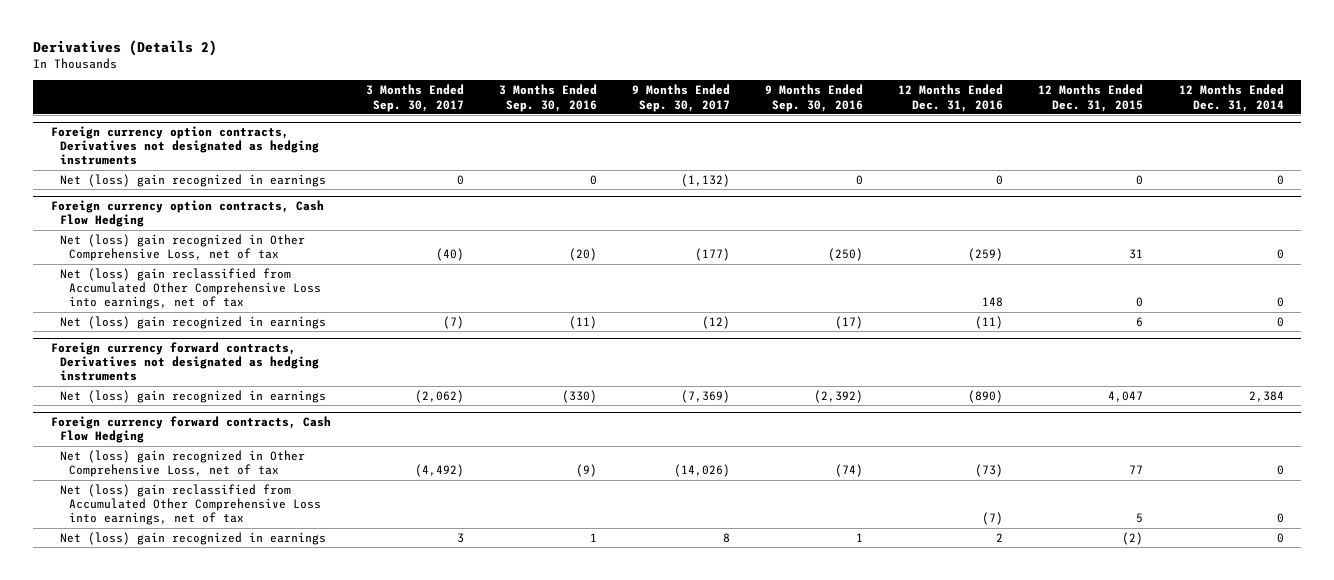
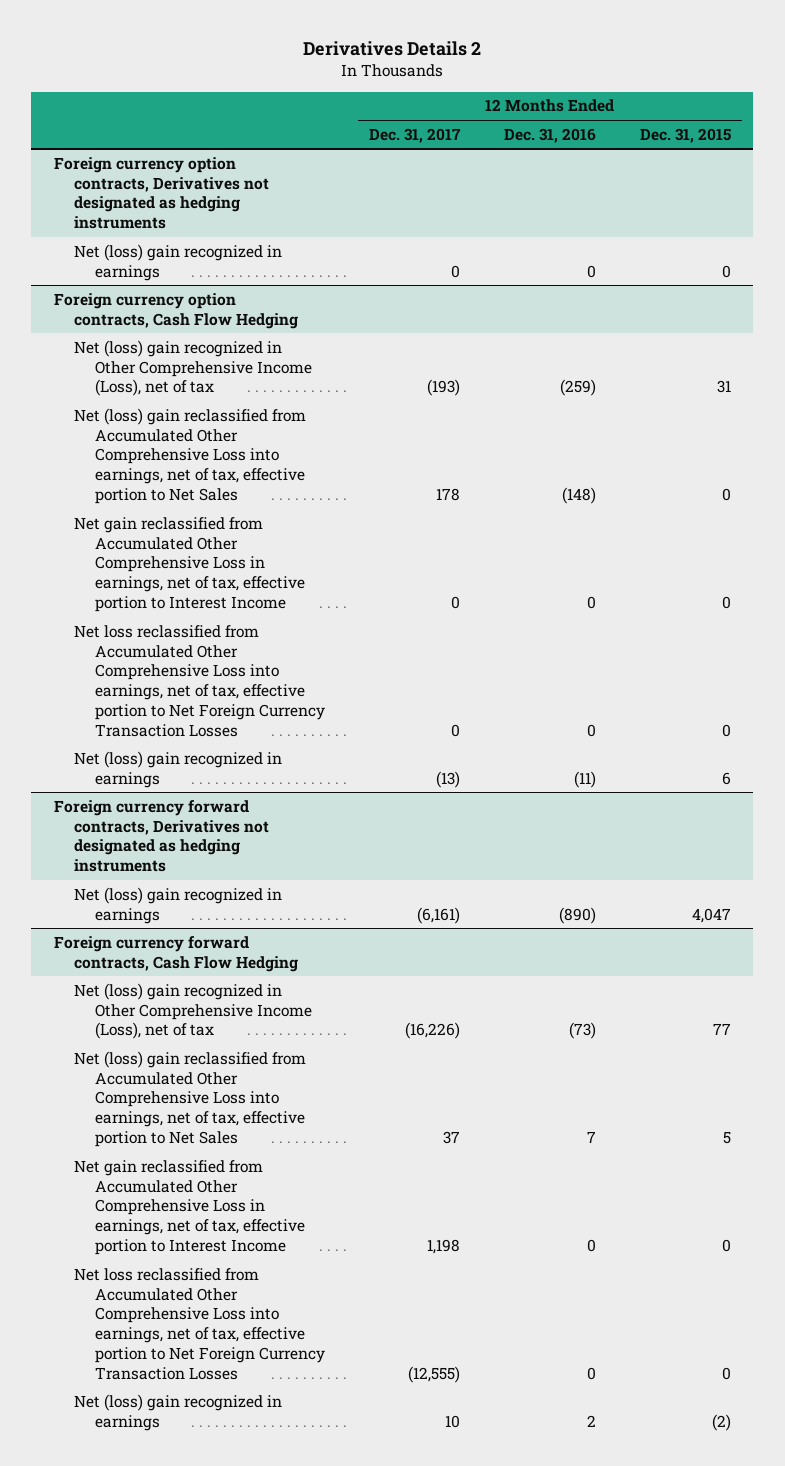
[32,39,217,56] Derivatives (Details 2) -> [303,41,482,57] Derivatives Details 2
[365,84,464,112] 3 Months Ended Sep. 30, 2017 -> none
[498,84,597,112] 3 Months Ended Sep. 30, 2016 -> none
[632,84,731,112] 9 Months Ended Sep. 30, 2017 -> none
[765,84,864,112] 9 Months Ended Sep. 30, 2016 -> none
[1178,84,1284,112] 12 Months Ended Dec. 31, 2014 -> none
none -> [369,127,462,143] Dec. 31, 2017
[59,233,305,262] Net (loss) gain recognized in Other Comprehensive Loss, net of tax -> [74,339,312,397] Net (loss) gain recognized in Other Comprehensive Income (Loss), net of tax
[59,267,322,310] Net (loss) gain reclassified from Accumulated Other Comprehensive Loss into earnings, net of tax -> [74,407,307,505] Net (loss) gain reclassified from Accumulated Other Comprehensive Loss into earnings, net of tax, effective portion to Net Sales
[982,297,1004,308] 148 -> [562,487,597,505] (148)
none -> [74,516,305,613] Net gain reclassified from Accumulated Other Comprehensive Loss in earnings, net of tax, effective portion to Interest Income
none -> [74,624,325,737] Net loss reclassified from Accumulated Other Comprehensive Loss into earnings, net of tax, effective portion to Net Foreign Currency Transaction Losses
[59,449,305,478] Net (loss) gain recognized in Other Comprehensive Loss, net of tax -> [74,982,312,1040] Net (loss) gain recognized in Other Comprehensive Income (Loss), net of tax
[59,483,322,526] Net (loss) gain reclassified from Accumulated Other Comprehensive Loss into earnings, net of tax -> [74,1050,307,1148] Net (loss) gain reclassified from Accumulated Other Comprehensive Loss into earnings, net of tax, effective portion to Net Sales
[982,512,1004,526] (7) -> [587,1131,597,1144] 7
none -> [74,1159,305,1256] Net gain reclassified from Accumulated Other Comprehensive Loss in earnings, net of tax, effective portion to Interest Income
none -> [74,1267,325,1380] Net loss reclassified from Accumulated Other Comprehensive Loss into earnings, net of tax, effective portion to Net Foreign Currency Transaction Losses

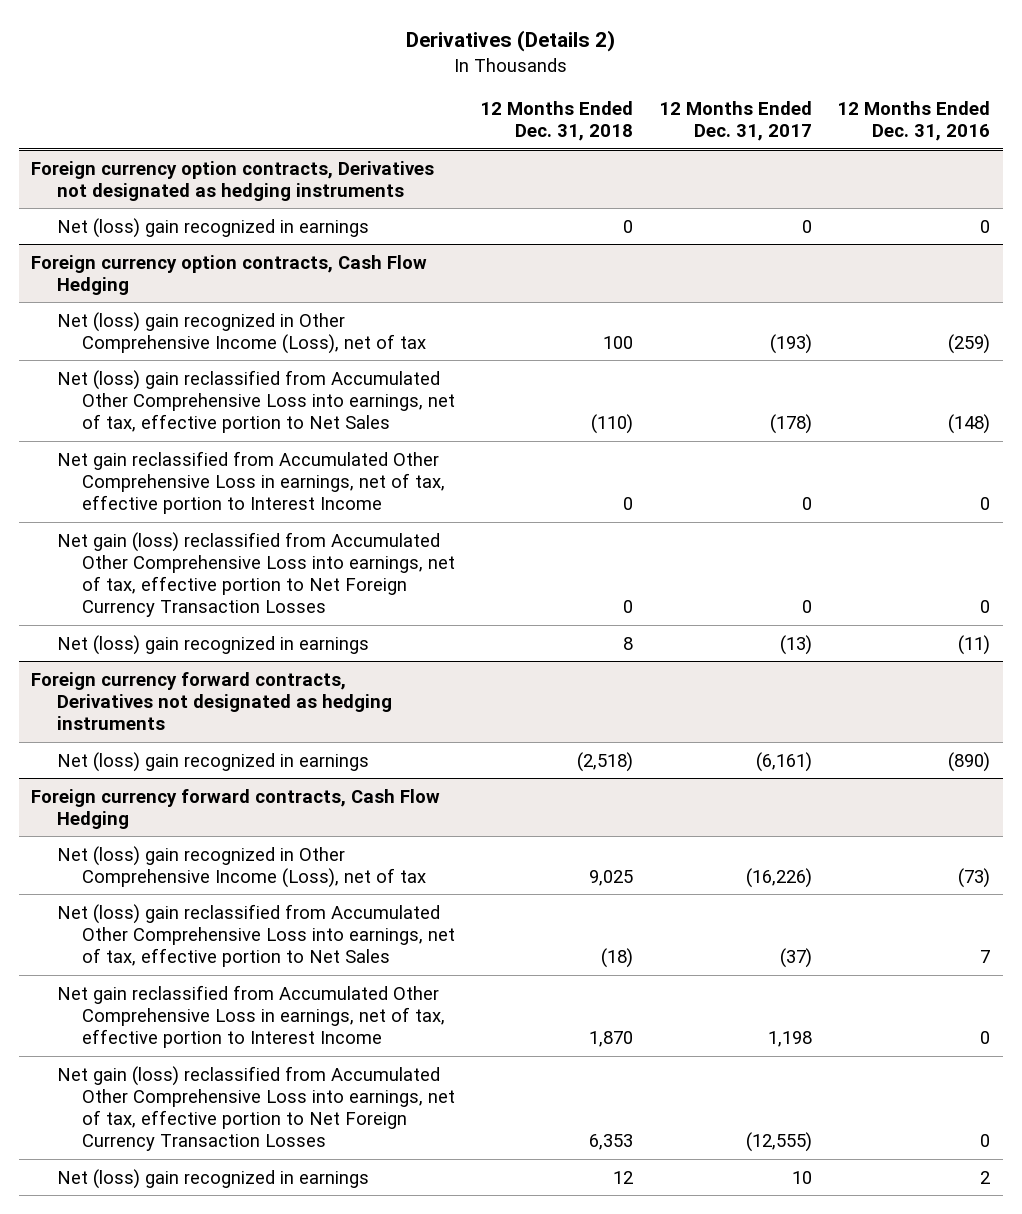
[303,41,482,57] Derivatives Details 2 -> [405,30,615,53] Derivatives (Details 2)
[640,127,732,143] Dec. 31, 2015 -> none
none -> [480,101,634,142] 12 Months Ended Dec. 31, 2018
[436,488,461,502] 178 -> [769,413,812,434] (178)
[74,624,325,737] Net loss reclassified from Accumulated Other Comprehensive Loss into earnings, net of tax, effective portion to Net Foreign Currency Transaction Losses -> [56,531,455,618] Net gain (loss) reclassified from Accumulated Other Comprehensive Loss into earnings, net of tax, effective portion to Net Foreign Currency Transaction Losses
[443,1131,461,1145] 37 -> [779,947,812,968] (37)
[74,1267,325,1380] Net loss reclassified from Accumulated Other Comprehensive Loss into earnings, net of tax, effective portion to Net Foreign Currency Transaction Losses -> [56,1065,455,1152] Net gain (loss) reclassified from Accumulated Other Comprehensive Loss into earnings, net of tax, effective portion to Net Foreign Currency Transaction Losses

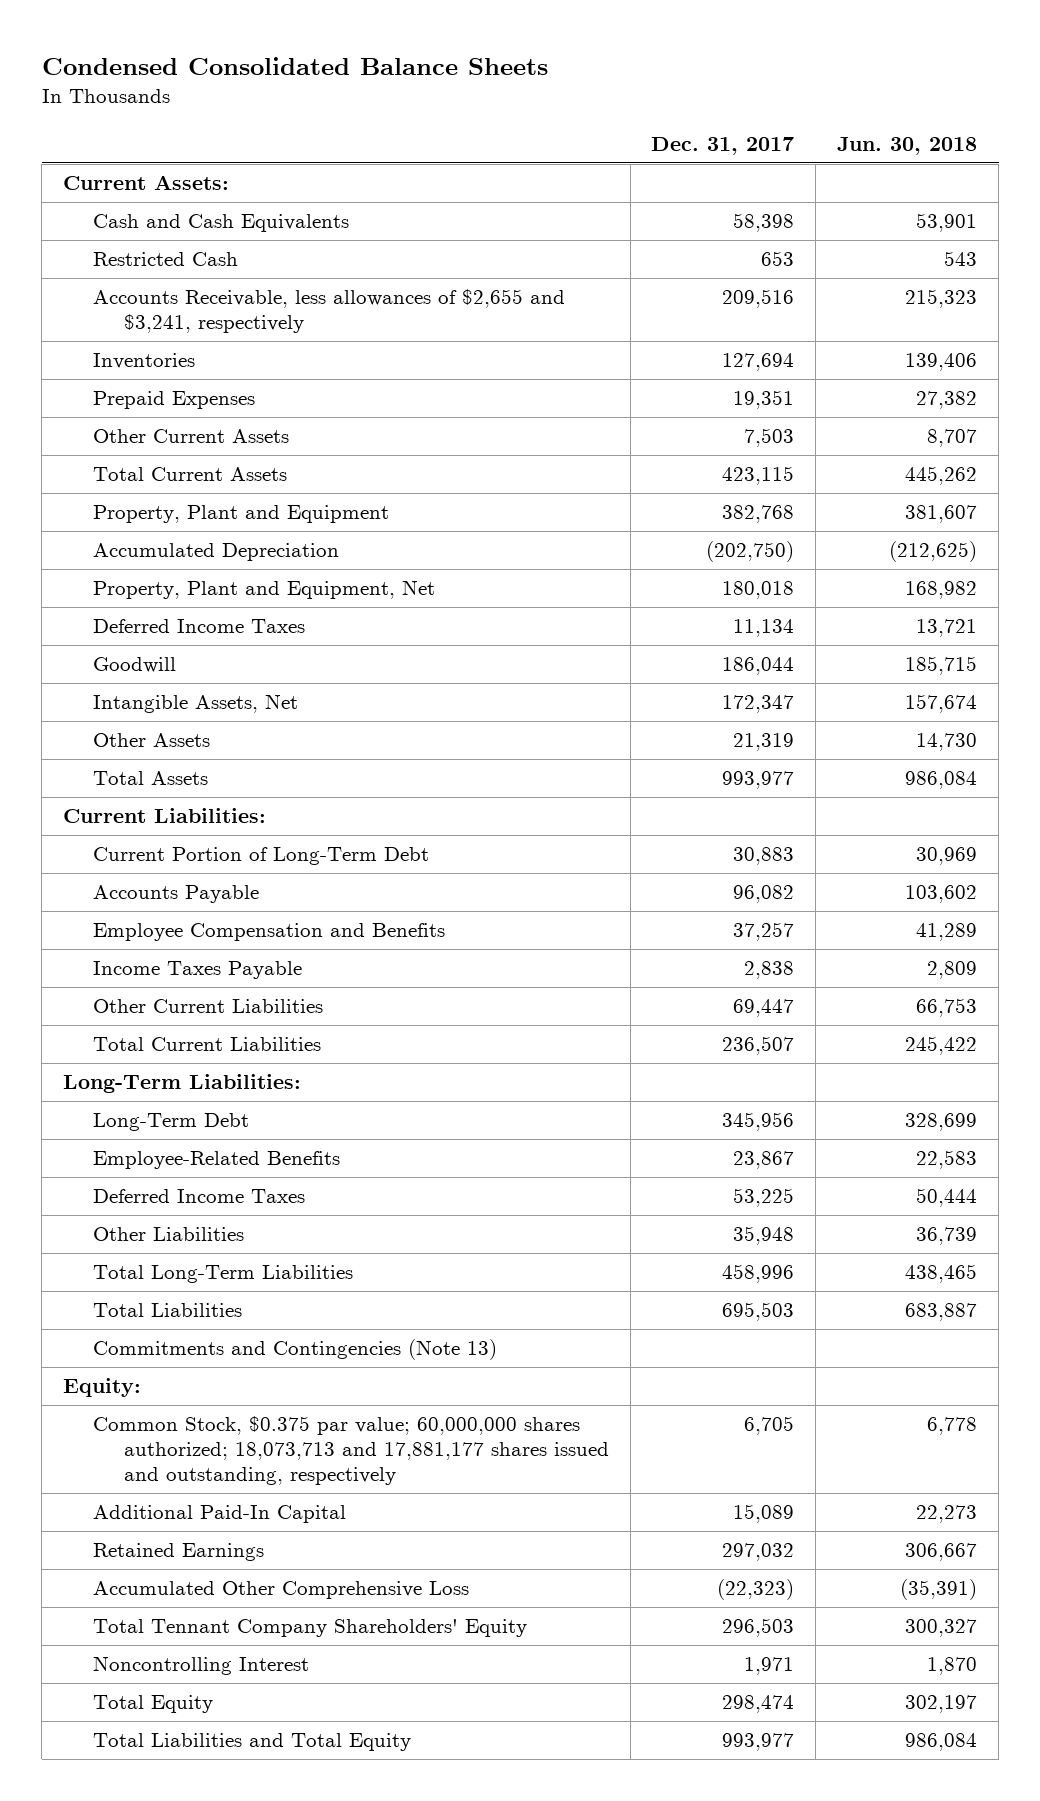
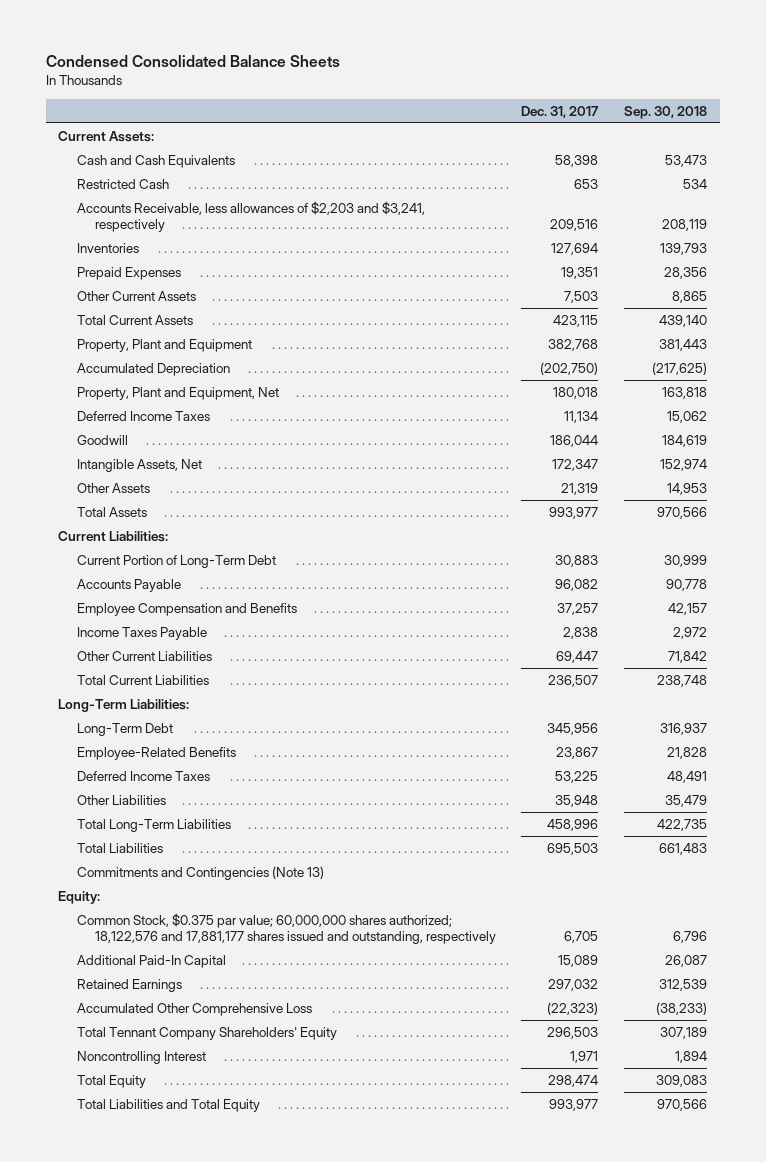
[837,136,978,155] Jun. 30, 2018 -> none
none -> [624,105,708,119] Sep. 30, 2018
[93,289,566,334] Accounts Receivable, less allowances of $2,655 and $3,241, respectively -> [76,200,425,233] Accounts Receivable, less allowances of $2,203 and $3,241, respectively
[93,1416,609,1485] Common Stock, $0.375 par value; 60,000,000 shares authorized; 18,073,713 and 17,881,177 shares issued and outstanding, respectively -> [76,912,496,945] Common Stock, $0.375 par value; 60,000,000 shares authorized; 18,122,576 and 17,881,177 shares issued and outstanding, respectively

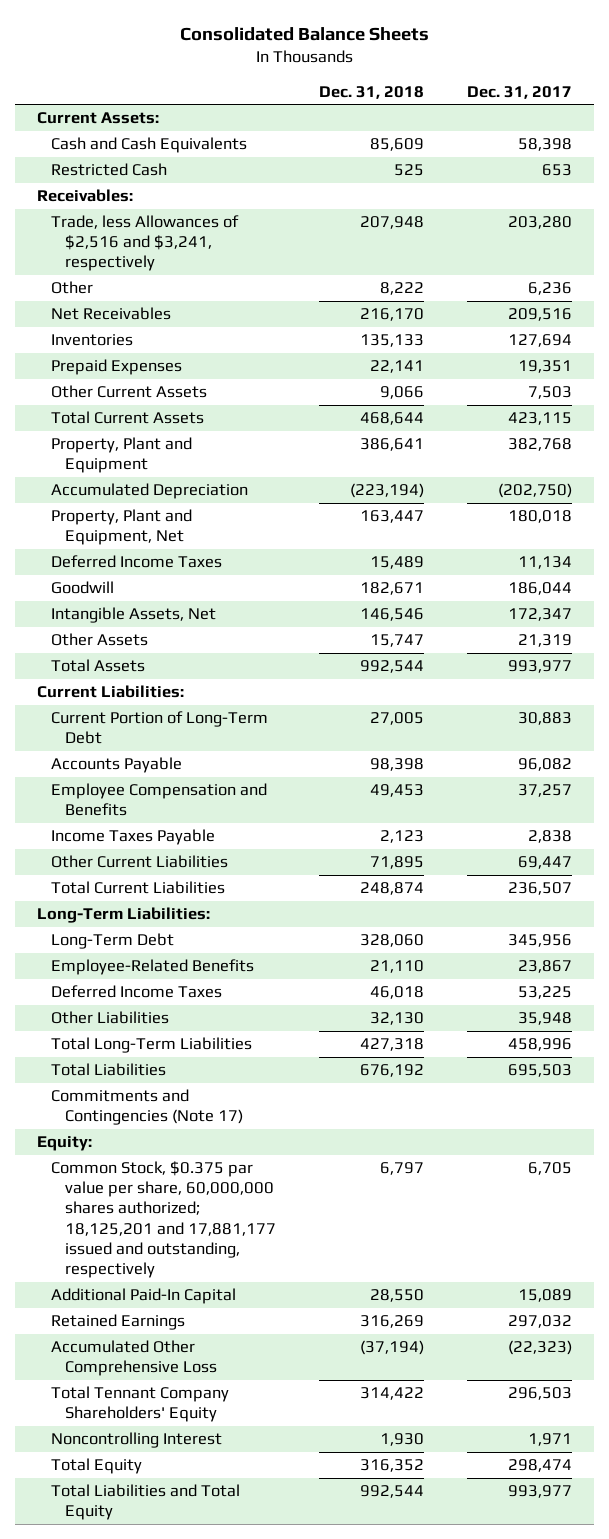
[45,54,340,67] Condensed Consolidated Balance Sheets -> [179,27,429,42] Consolidated Balance Sheets
[624,105,708,119] Sep. 30, 2018 -> none
none -> [319,85,425,99] Dec. 31, 2018
none -> [36,189,133,203] Receivables:
none -> [50,215,239,272] Trade, less Allowances of $2,516 and $3,241, respectively
none -> [50,281,93,295] Other
[76,200,425,233] Accounts Receivable, less allowances of $2,203 and $3,241, respectively -> [50,307,171,321] Net Receivables
[76,865,324,880] Commitments and Contingencies (Note 13) -> [50,1089,244,1126] Commitments and Contingencies (Note 17)
[76,912,496,945] Common Stock, $0.375 par value; 60,000,000 shares authorized; 18,122,576 and 17,881,177 shares issued and outstanding, respectively -> [50,1161,277,1279] Common Stock, $0.375 par value per share, 60,000,000 shares authorized; 18,125,201 and 17,881,177 issued and outstanding, respectively

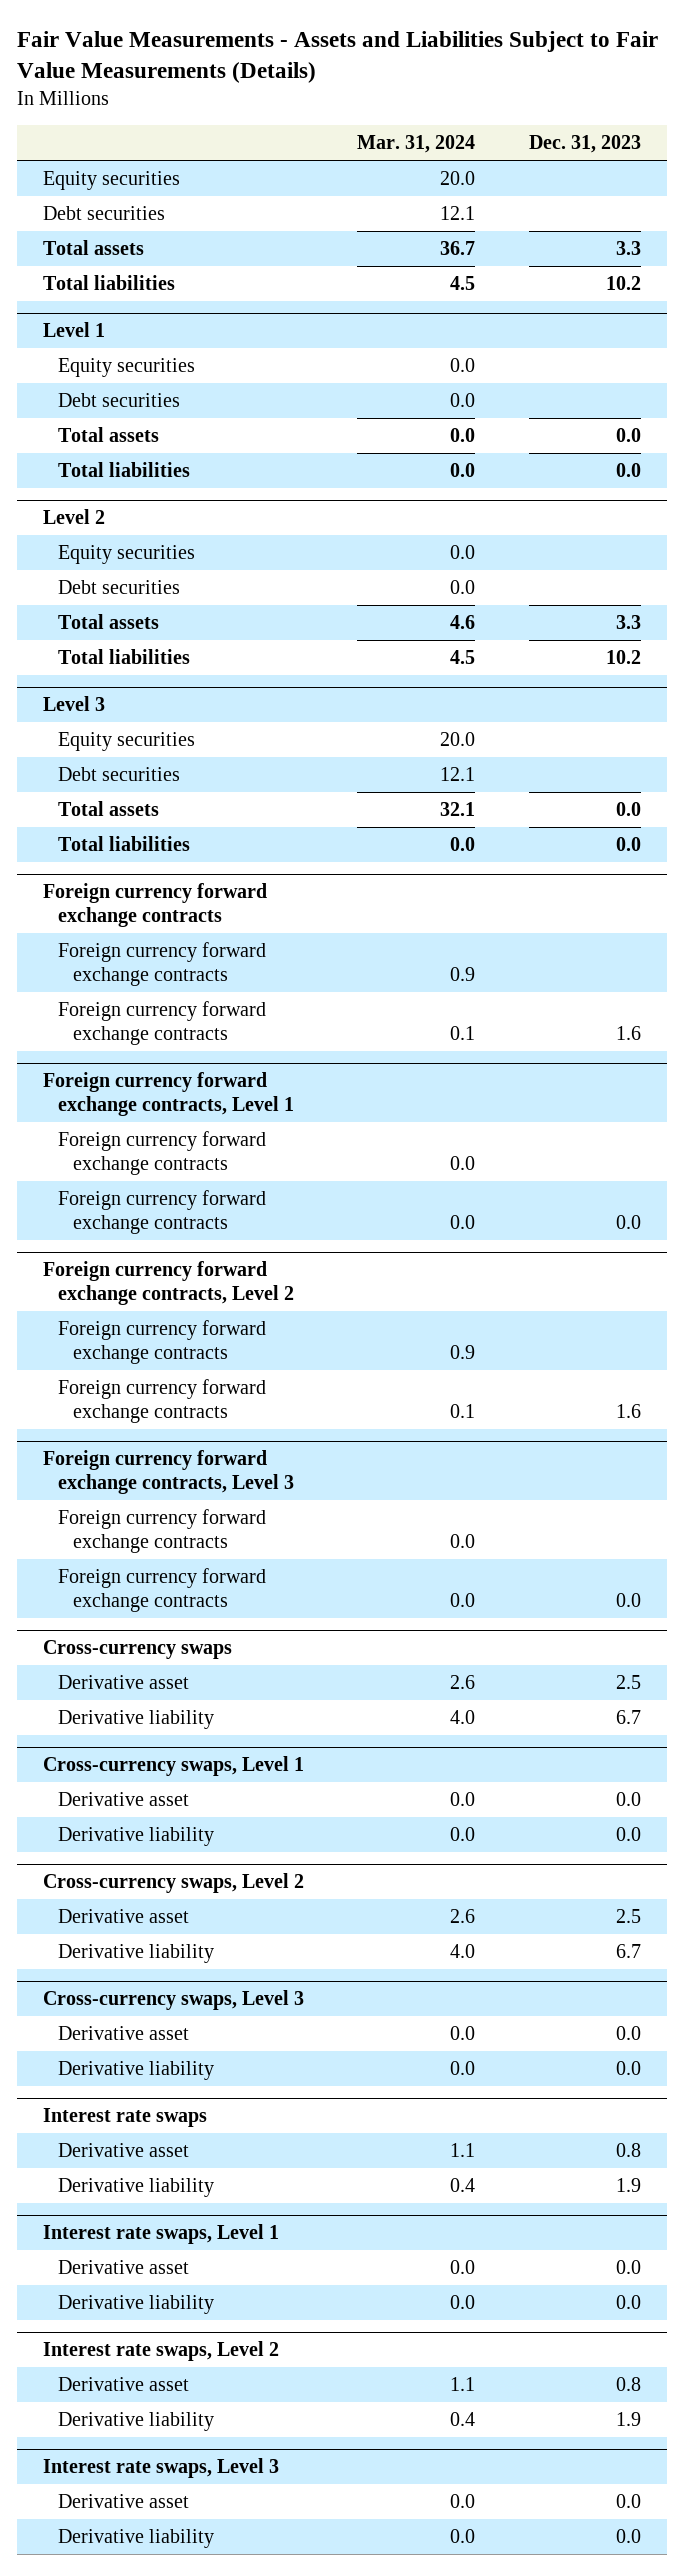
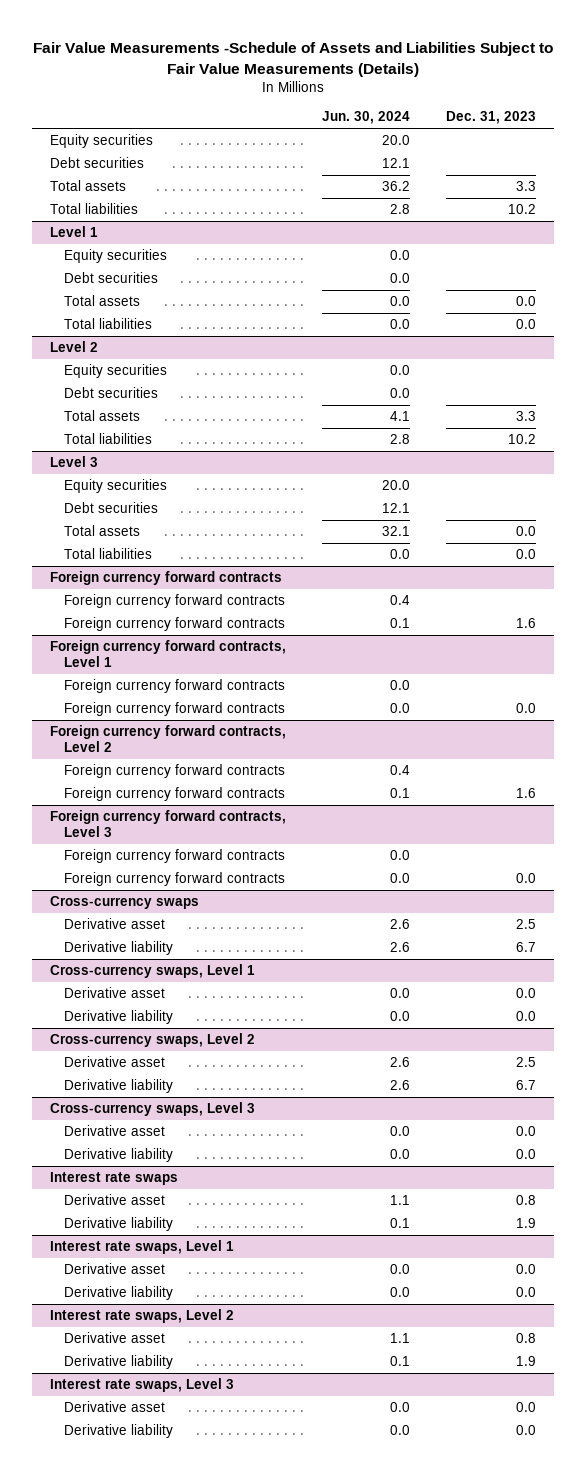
[16,31,658,84] Fair Value Measurements - Assets and Liabilities Subject to Fair Value Measurements (Details) -> [33,42,554,77] Fair Value Measurements -Schedule of Assets and Liabilities Subject to Fair Value Measurements (Details)
[357,135,476,154] Mar. 31, 2024 -> none
none -> [322,111,411,125] Jun. 30, 2024
[43,883,268,928] Foreign currency forward exchange contracts -> [50,571,283,586] Foreign currency forward contracts
[58,942,267,987] Foreign currency forward exchange contracts -> [63,594,285,609] Foreign currency forward contracts
[58,1001,267,1046] Foreign currency forward exchange contracts -> [63,617,285,632] Foreign currency forward contracts
[43,1072,295,1117] Foreign currency forward exchange contracts, Level 1 -> [50,640,287,668] Foreign currency forward contracts, Level 1
[58,1131,267,1176] Foreign currency forward exchange contracts -> [63,679,285,694] Foreign currency forward contracts
[58,1190,267,1235] Foreign currency forward exchange contracts -> [63,702,285,717] Foreign currency forward contracts
[43,1261,295,1306] Foreign currency forward exchange contracts, Level 2 -> [50,725,287,753] Foreign currency forward contracts, Level 2
[58,1320,267,1365] Foreign currency forward exchange contracts -> [63,764,285,779] Foreign currency forward contracts
[58,1379,267,1424] Foreign currency forward exchange contracts -> [63,787,285,802] Foreign currency forward contracts
[43,1450,295,1495] Foreign currency forward exchange contracts, Level 3 -> [50,810,287,838] Foreign currency forward contracts, Level 3
[58,1509,267,1554] Foreign currency forward exchange contracts -> [63,849,285,864] Foreign currency forward contracts
[58,1568,267,1613] Foreign currency forward exchange contracts -> [63,872,285,887] Foreign currency forward contracts

